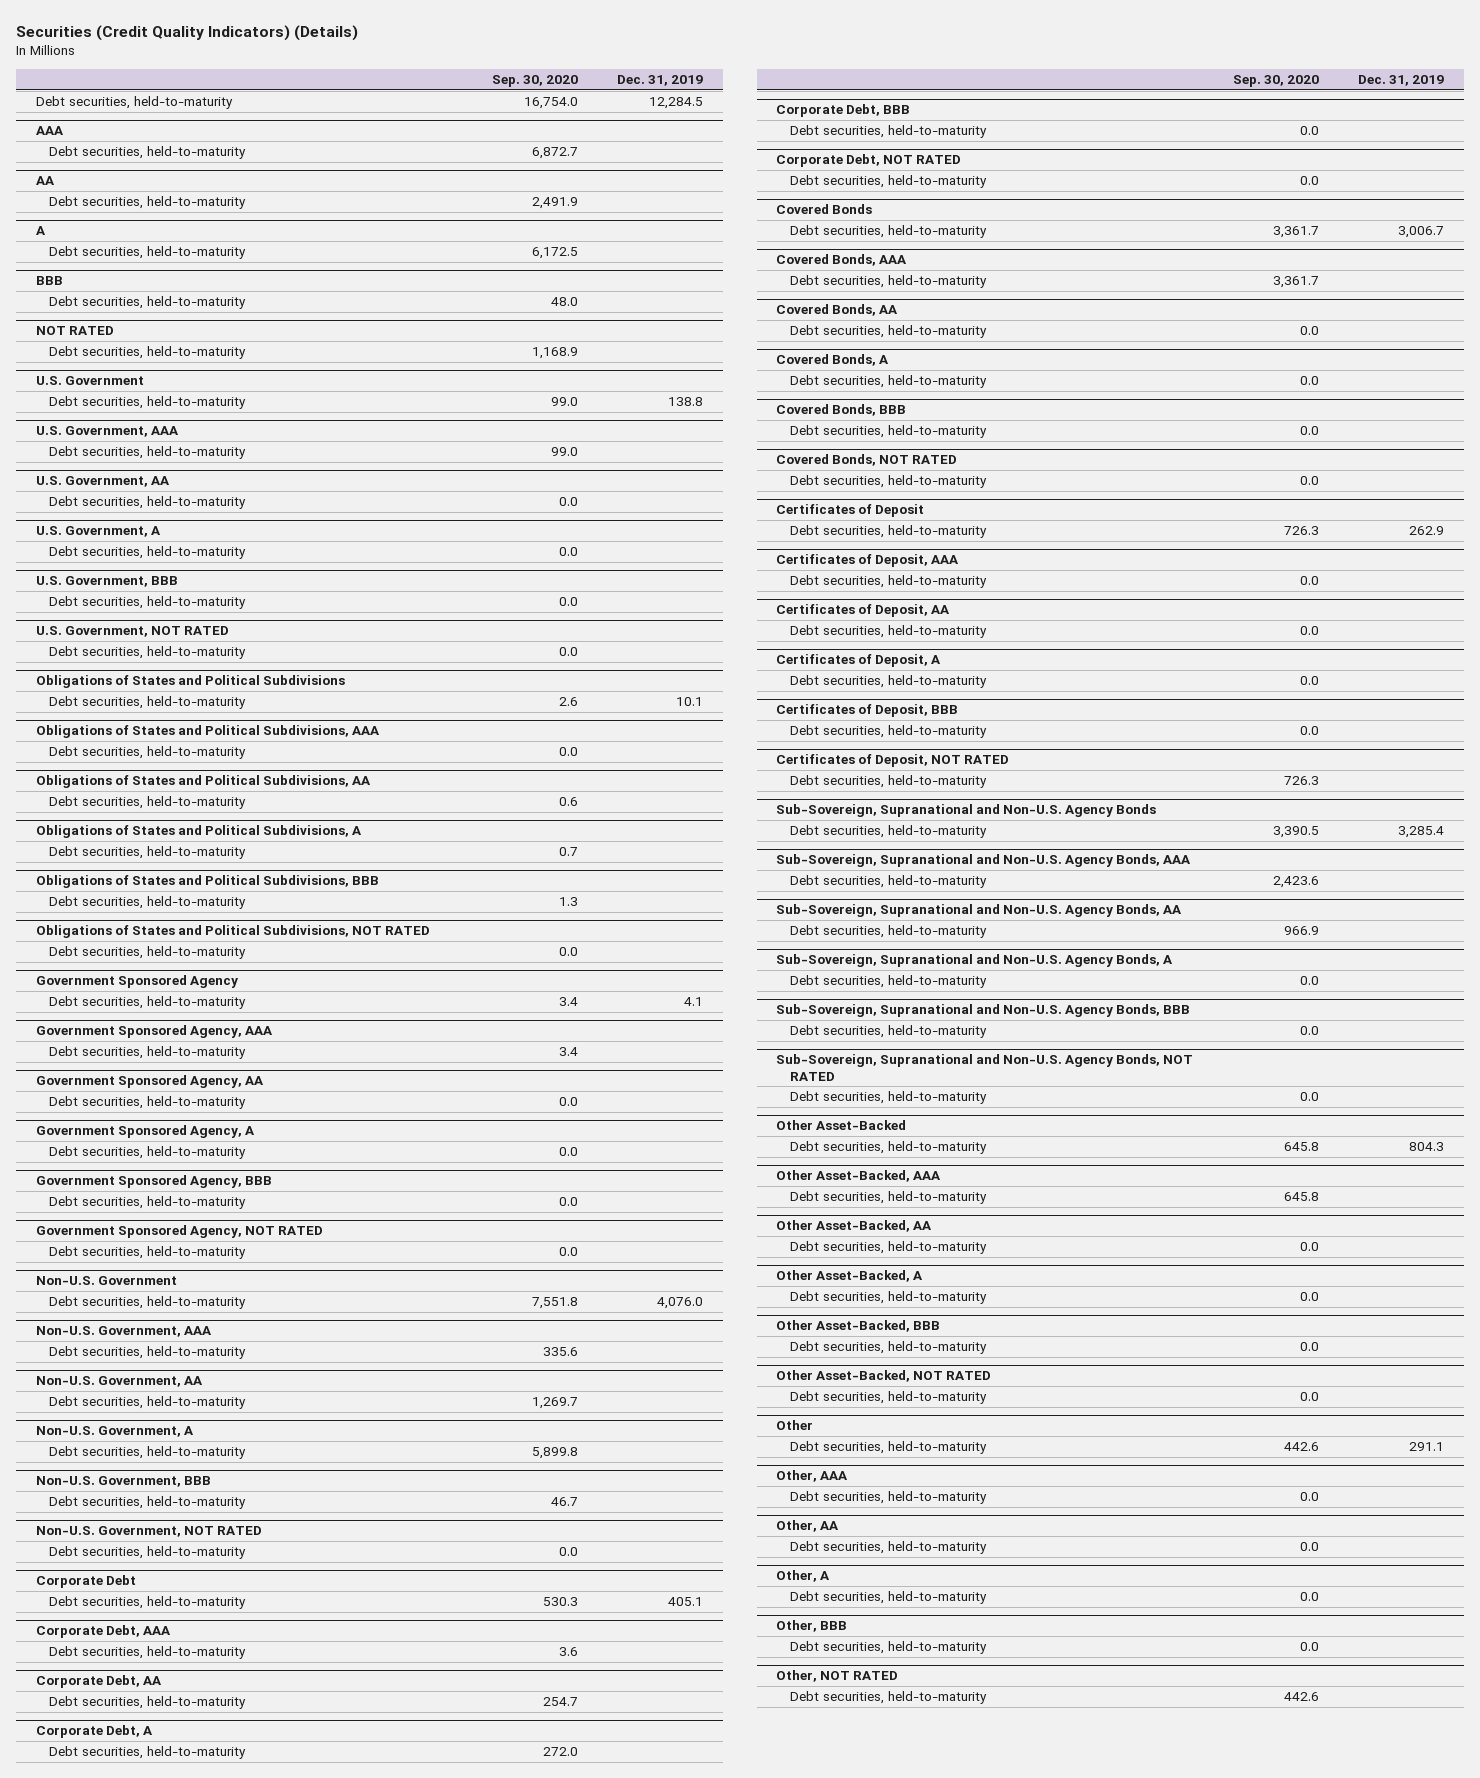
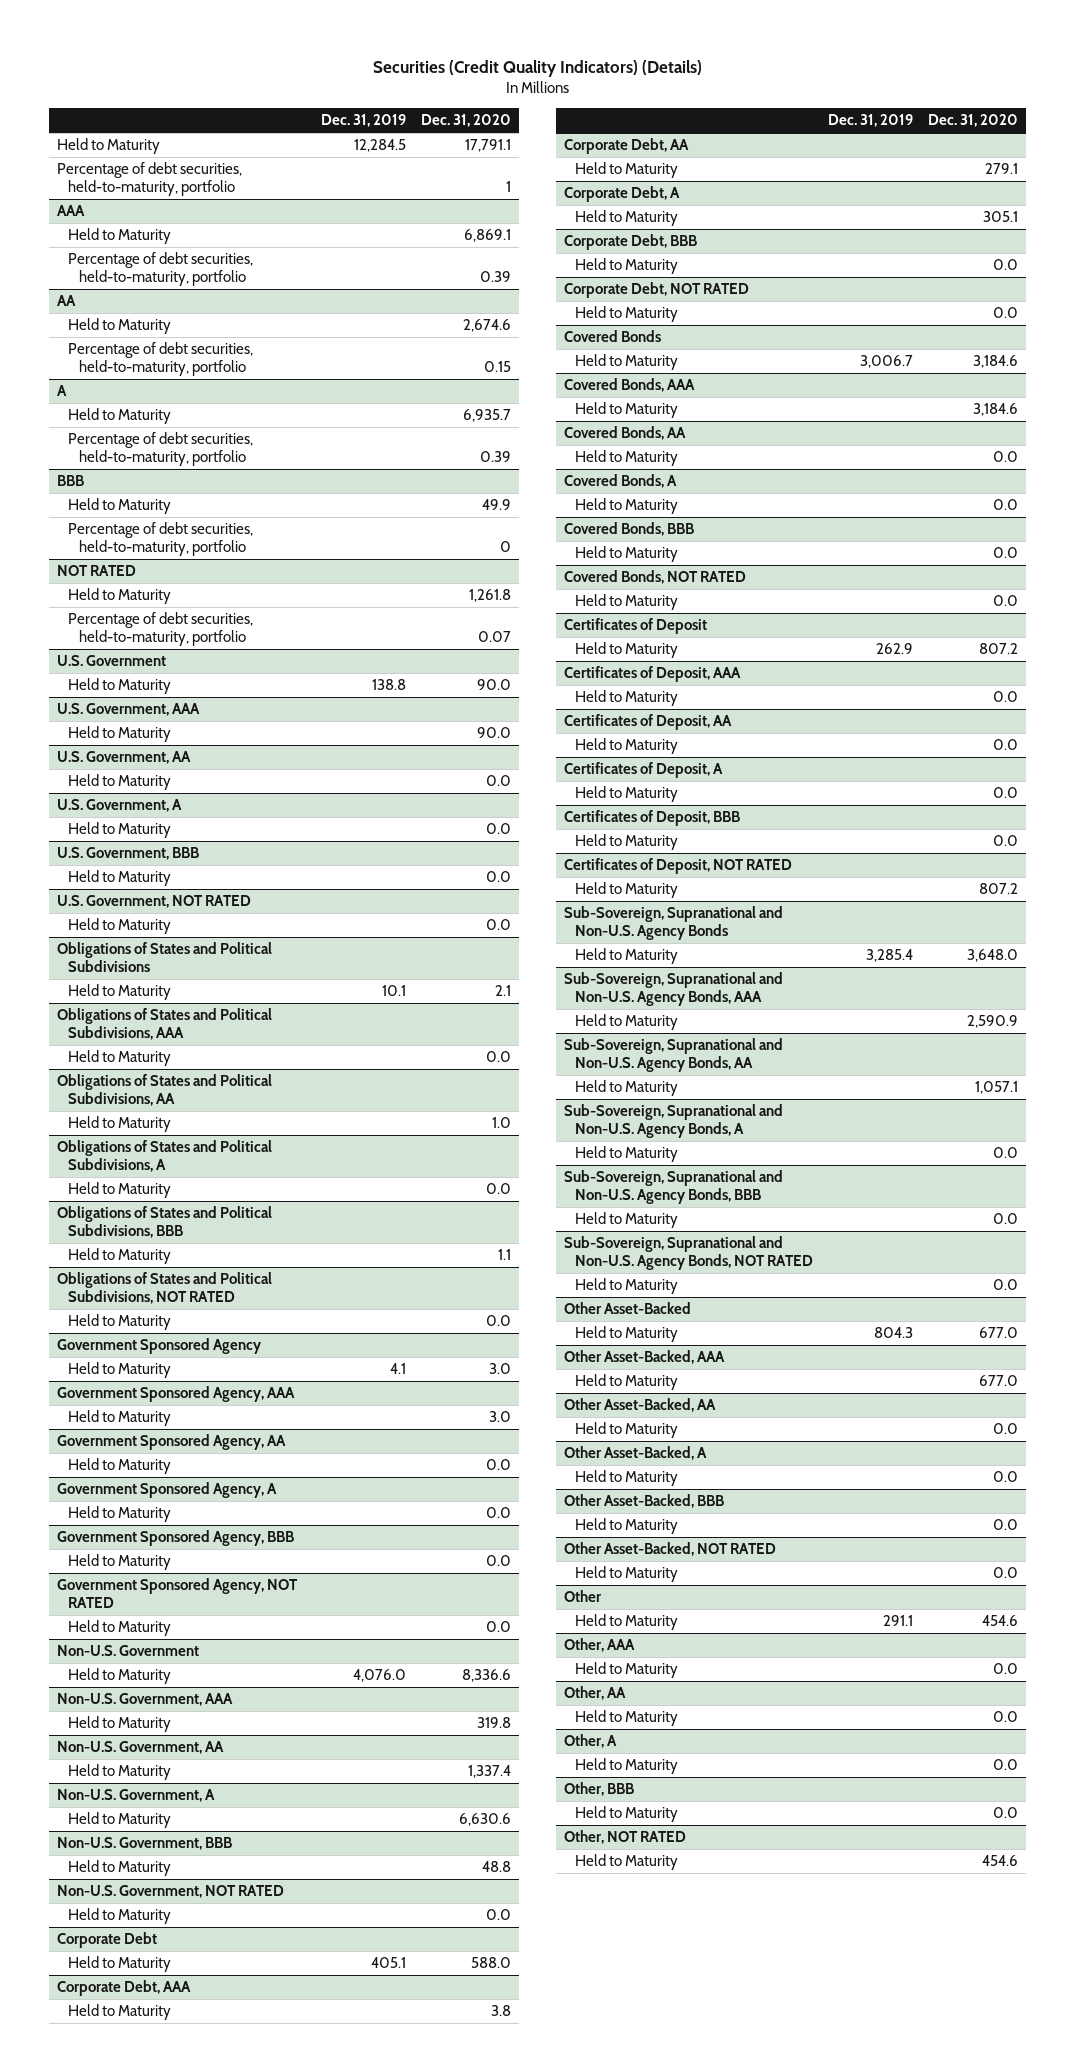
[491,75,578,88] Sep. 30, 2020 -> none
none -> [421,114,512,128] Dec. 31, 2020
[35,96,233,110] Debt securities, held-to-maturity -> [57,138,161,155] Held to Maturity
none -> [57,162,243,196] Percentage of debt securities, held-to-maturity, portfolio
[49,146,247,160] Debt securities, held-to-maturity -> [68,228,172,245] Held to Maturity
none -> [68,252,254,286] Percentage of debt securities, held-to-maturity, portfolio
[49,196,247,210] Debt securities, held-to-maturity -> [68,318,172,335] Held to Maturity
none -> [68,342,254,376] Percentage of debt securities, held-to-maturity, portfolio
[49,246,247,260] Debt securities, held-to-maturity -> [68,408,172,425] Held to Maturity
none -> [68,432,254,466] Percentage of debt securities, held-to-maturity, portfolio
[49,296,247,310] Debt securities, held-to-maturity -> [68,498,172,515] Held to Maturity
none -> [68,522,254,556] Percentage of debt securities, held-to-maturity, portfolio
[49,346,247,360] Debt securities, held-to-maturity -> [68,588,172,605] Held to Maturity
none -> [68,612,254,646] Percentage of debt securities, held-to-maturity, portfolio
[49,396,247,410] Debt securities, held-to-maturity -> [68,678,172,695] Held to Maturity
[49,446,247,460] Debt securities, held-to-maturity -> [68,726,172,743] Held to Maturity
[49,496,247,510] Debt securities, held-to-maturity -> [68,774,172,791] Held to Maturity
[49,546,247,560] Debt securities, held-to-maturity -> [68,822,172,839] Held to Maturity
[49,596,247,610] Debt securities, held-to-maturity -> [68,870,172,887] Held to Maturity
[49,646,247,660] Debt securities, held-to-maturity -> [68,918,172,935] Held to Maturity
[49,696,247,710] Debt securities, held-to-maturity -> [68,984,172,1001] Held to Maturity
[49,746,247,760] Debt securities, held-to-maturity -> [68,1050,172,1067] Held to Maturity
[49,796,247,810] Debt securities, held-to-maturity -> [68,1116,172,1133] Held to Maturity
[49,846,247,860] Debt securities, held-to-maturity -> [68,1182,172,1199] Held to Maturity
[49,896,247,910] Debt securities, held-to-maturity -> [68,1248,172,1265] Held to Maturity
[49,946,247,960] Debt securities, held-to-maturity -> [68,1314,172,1331] Held to Maturity
[49,996,247,1010] Debt securities, held-to-maturity -> [68,1362,172,1379] Held to Maturity
[49,1046,247,1060] Debt securities, held-to-maturity -> [68,1410,172,1427] Held to Maturity
[49,1096,247,1110] Debt securities, held-to-maturity -> [68,1458,172,1475] Held to Maturity
[49,1146,247,1160] Debt securities, held-to-maturity -> [68,1506,172,1523] Held to Maturity
[49,1196,247,1210] Debt securities, held-to-maturity -> [68,1554,172,1571] Held to Maturity
[49,1246,247,1260] Debt securities, held-to-maturity -> [68,1620,172,1637] Held to Maturity
[49,1296,247,1310] Debt securities, held-to-maturity -> [68,1668,172,1685] Held to Maturity
[49,1346,247,1360] Debt securities, held-to-maturity -> [68,1716,172,1733] Held to Maturity
[49,1396,247,1410] Debt securities, held-to-maturity -> [68,1764,172,1781] Held to Maturity
[49,1446,247,1460] Debt securities, held-to-maturity -> [68,1812,172,1829] Held to Maturity
[49,1496,247,1510] Debt securities, held-to-maturity -> [68,1860,172,1877] Held to Maturity
[49,1546,247,1560] Debt securities, held-to-maturity -> [68,1908,172,1925] Held to Maturity
[49,1596,247,1610] Debt securities, held-to-maturity -> [68,1956,172,1973] Held to Maturity
[49,1646,247,1660] Debt securities, held-to-maturity -> [68,2004,172,2021] Held to Maturity
[49,1696,247,1710] Debt securities, held-to-maturity -> [574,162,678,179] Held to Maturity
[49,1746,247,1760] Debt securities, held-to-maturity -> [574,210,678,227] Held to Maturity
[789,125,987,139] Debt securities, held-to-maturity -> [574,258,678,275] Held to Maturity
[789,175,987,189] Debt securities, held-to-maturity -> [574,306,678,323] Held to Maturity
[789,225,987,239] Debt securities, held-to-maturity -> [574,354,678,371] Held to Maturity
[789,275,987,289] Debt securities, held-to-maturity -> [574,402,678,419] Held to Maturity
[789,325,987,339] Debt securities, held-to-maturity -> [574,450,678,467] Held to Maturity
[789,375,987,389] Debt securities, held-to-maturity -> [574,498,678,515] Held to Maturity
[789,425,987,439] Debt securities, held-to-maturity -> [574,546,678,563] Held to Maturity
[789,475,987,489] Debt securities, held-to-maturity -> [574,594,678,611] Held to Maturity
[789,525,987,539] Debt securities, held-to-maturity -> [574,642,678,659] Held to Maturity
[789,575,987,589] Debt securities, held-to-maturity -> [574,690,678,707] Held to Maturity
[789,625,987,639] Debt securities, held-to-maturity -> [574,738,678,755] Held to Maturity
[789,675,987,689] Debt securities, held-to-maturity -> [574,786,678,803] Held to Maturity
[789,725,987,739] Debt securities, held-to-maturity -> [574,834,678,851] Held to Maturity
[789,775,987,789] Debt securities, held-to-maturity -> [574,882,678,899] Held to Maturity
[789,825,987,839] Debt securities, held-to-maturity -> [574,948,678,965] Held to Maturity
[789,875,987,889] Debt securities, held-to-maturity -> [574,1014,678,1031] Held to Maturity
[789,925,987,939] Debt securities, held-to-maturity -> [574,1080,678,1097] Held to Maturity
[789,975,987,989] Debt securities, held-to-maturity -> [574,1146,678,1163] Held to Maturity
[789,1025,987,1039] Debt securities, held-to-maturity -> [574,1212,678,1229] Held to Maturity
[789,1091,987,1105] Debt securities, held-to-maturity -> [574,1278,678,1295] Held to Maturity
[789,1141,987,1155] Debt securities, held-to-maturity -> [574,1326,678,1343] Held to Maturity
[789,1191,987,1205] Debt securities, held-to-maturity -> [574,1374,678,1391] Held to Maturity
[789,1241,987,1255] Debt securities, held-to-maturity -> [574,1422,678,1439] Held to Maturity
[789,1291,987,1305] Debt securities, held-to-maturity -> [574,1470,678,1487] Held to Maturity
[789,1341,987,1355] Debt securities, held-to-maturity -> [574,1518,678,1535] Held to Maturity
[789,1391,987,1405] Debt securities, held-to-maturity -> [574,1566,678,1583] Held to Maturity
[789,1441,987,1455] Debt securities, held-to-maturity -> [574,1614,678,1631] Held to Maturity
[789,1491,987,1505] Debt securities, held-to-maturity -> [574,1662,678,1679] Held to Maturity
[789,1541,987,1555] Debt securities, held-to-maturity -> [574,1710,678,1727] Held to Maturity
[789,1591,987,1605] Debt securities, held-to-maturity -> [574,1758,678,1775] Held to Maturity
[789,1641,987,1655] Debt securities, held-to-maturity -> [574,1806,678,1823] Held to Maturity
[789,1691,987,1705] Debt securities, held-to-maturity -> [574,1854,678,1871] Held to Maturity

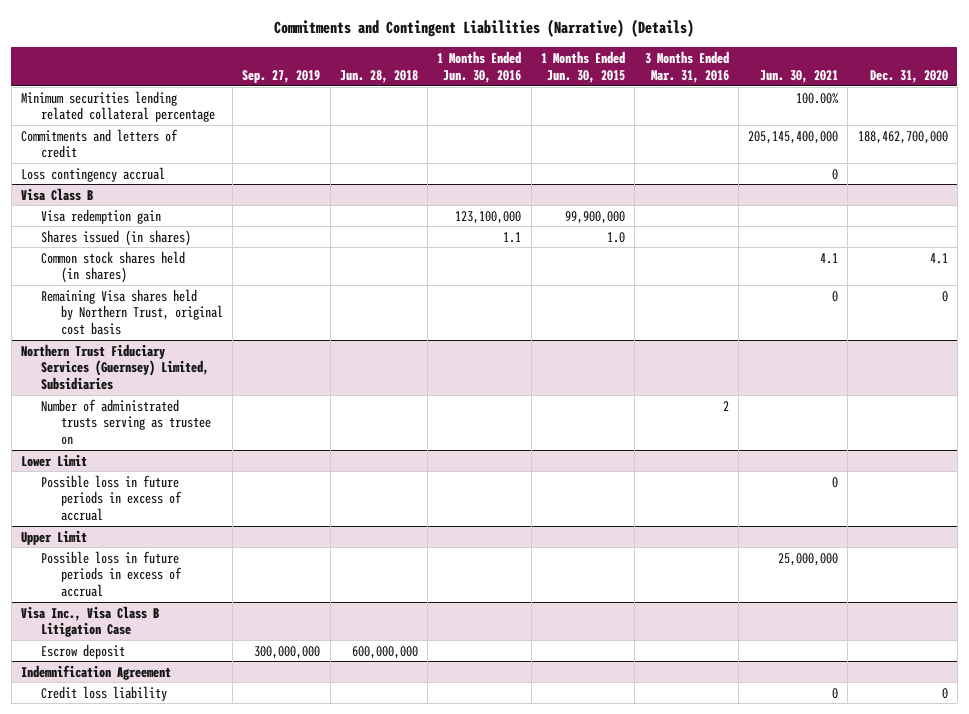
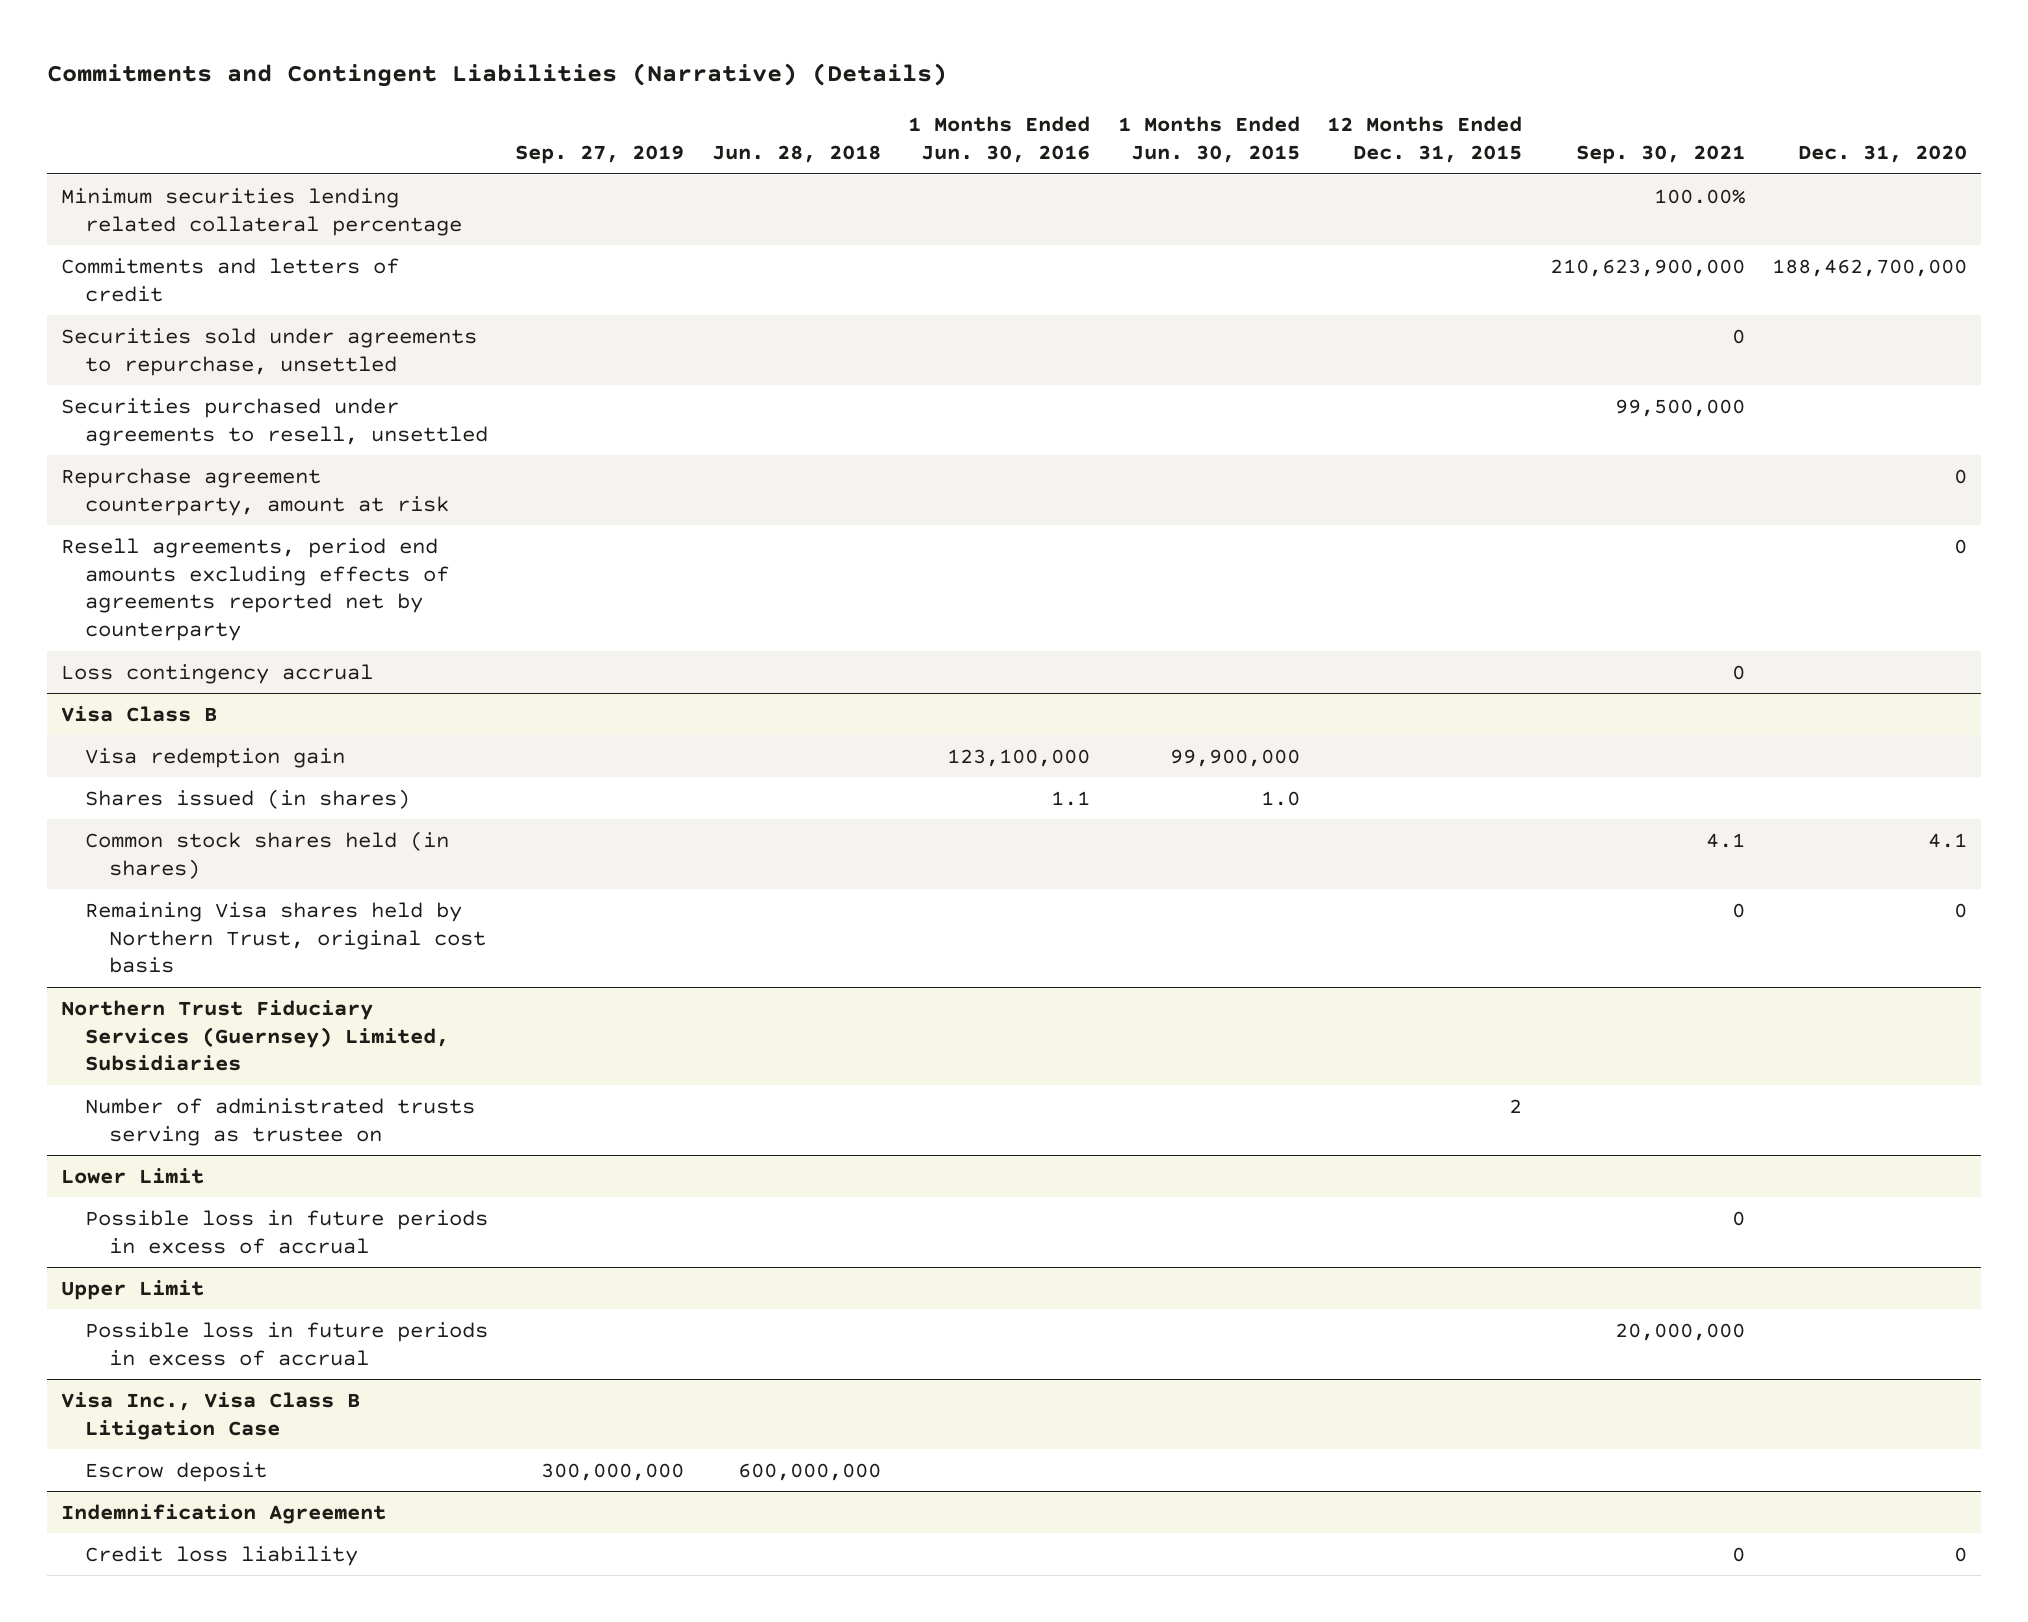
[644,51,729,83] 3 Months Ended Mar. 31, 2016 -> none
[760,69,839,83] Jun. 30, 2021 -> none
none -> [1327,116,1523,164] 12 Months Ended Dec. 31, 2015
none -> [1575,145,1745,165] Sep. 30, 2021
none -> [60,327,477,376] Securities sold under agreements to repurchase, unsettled
none -> [60,397,488,446] Securities purchased under agreements to resell, unsettled
none -> [60,467,449,516] Repurchase agreement counterparty, amount at risk
none -> [60,537,449,642] Resell agreements, period end amounts excluding effects of agreements reported net by counterparty

